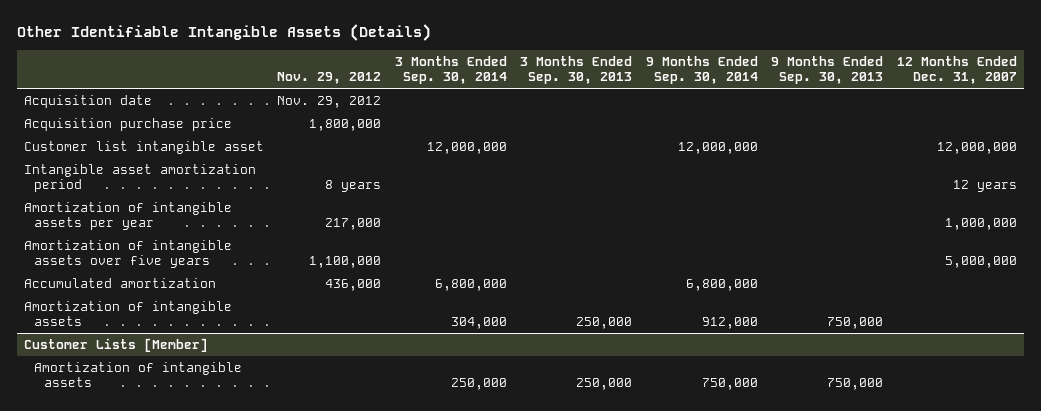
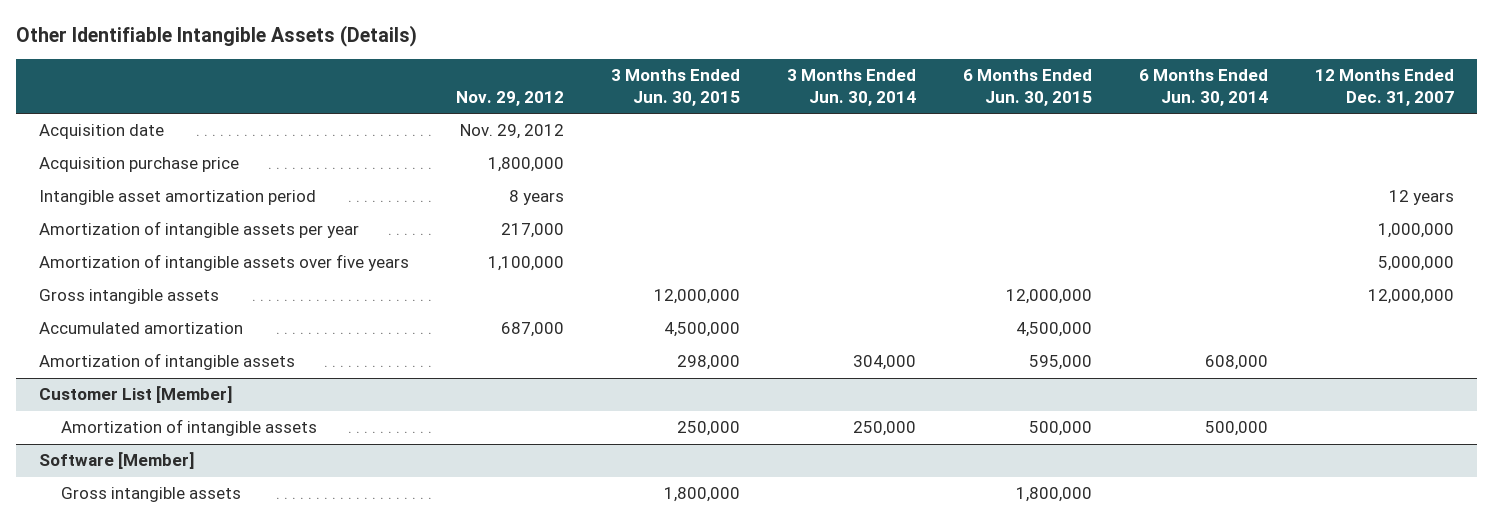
[394,56,507,85] 3 Months Ended Sep. 30, 2014 -> none
[520,56,633,85] 3 Months Ended Sep. 30, 2013 -> none
[645,56,758,85] 9 Months Ended Sep. 30, 2014 -> none
[771,56,884,85] 9 Months Ended Sep. 30, 2013 -> none
none -> [610,69,740,107] 3 Months Ended Jun. 30, 2015
none -> [786,69,916,107] 3 Months Ended Jun. 30, 2014
none -> [962,69,1092,107] 6 Months Ended Jun. 30, 2015
none -> [1138,69,1268,107] 6 Months Ended Jun. 30, 2014
[23,141,264,155] Customer list intangible asset -> none
none -> [38,289,219,305] Gross intangible assets
[325,279,382,292] 436,000 -> [500,322,564,338] 687,000
[23,338,208,353] Customer Lists [Member] -> [38,386,232,404] Customer List [Member]
none -> [38,452,194,470] Software [Member]
none -> [61,487,242,503] Gross intangible assets

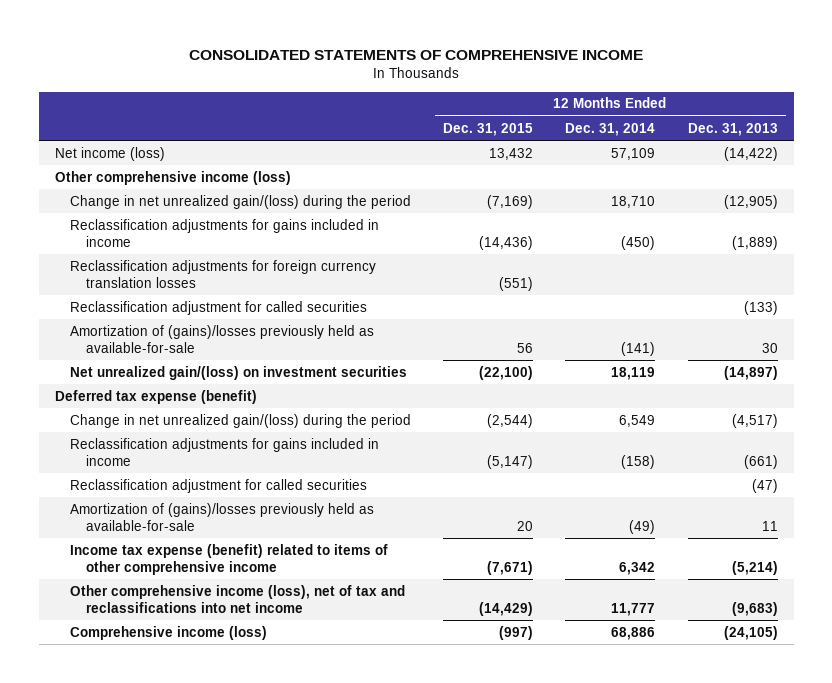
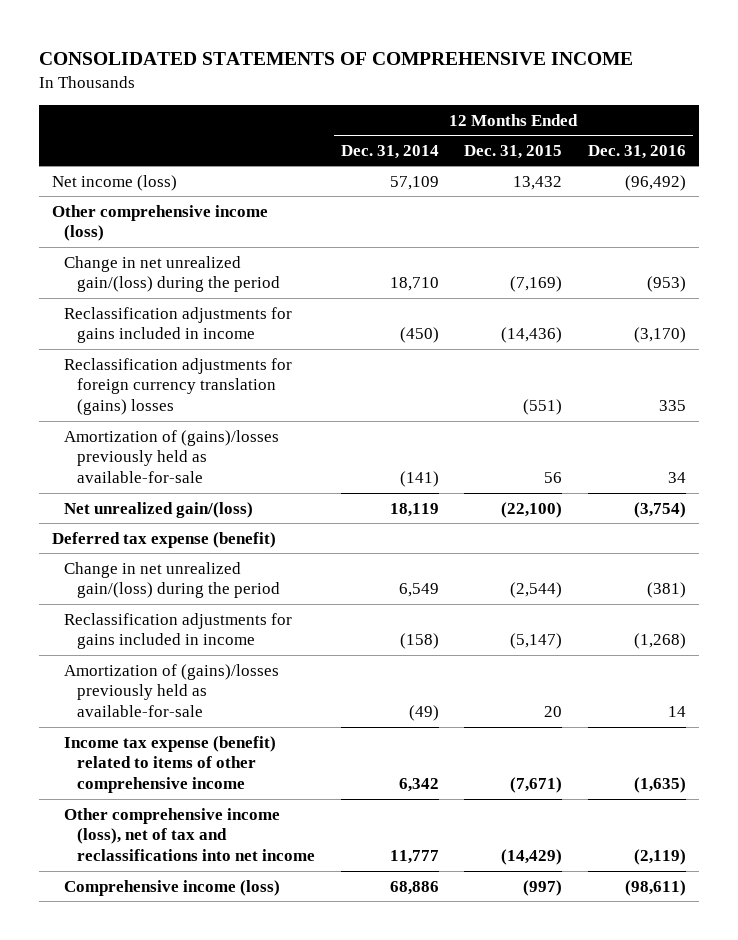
[687,122,778,136] Dec. 31, 2013 -> none
none -> [588,144,687,159] Dec. 31, 2016
[70,300,368,315] Reclassification adjustment for called securities -> none
[70,259,377,288] Reclassification adjustments for foreign currency translation losses -> [64,357,293,416] Reclassification adjustments for foreign currency translation (gains) losses
[70,365,408,380] Net unrealized gain/(loss) on investment securities -> [64,501,254,518] Net unrealized gain/(loss)
[70,478,368,493] Reclassification adjustment for called securities -> none

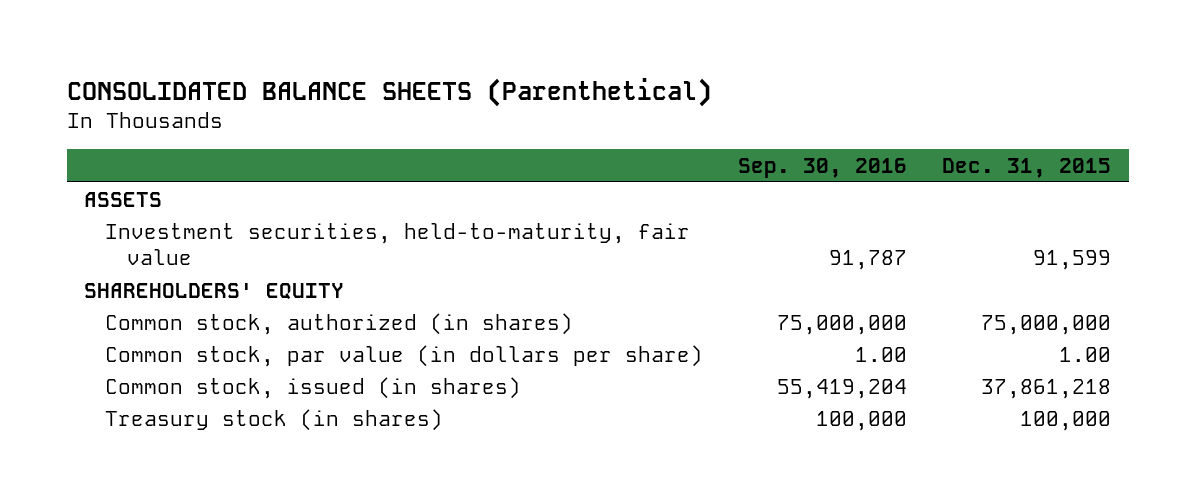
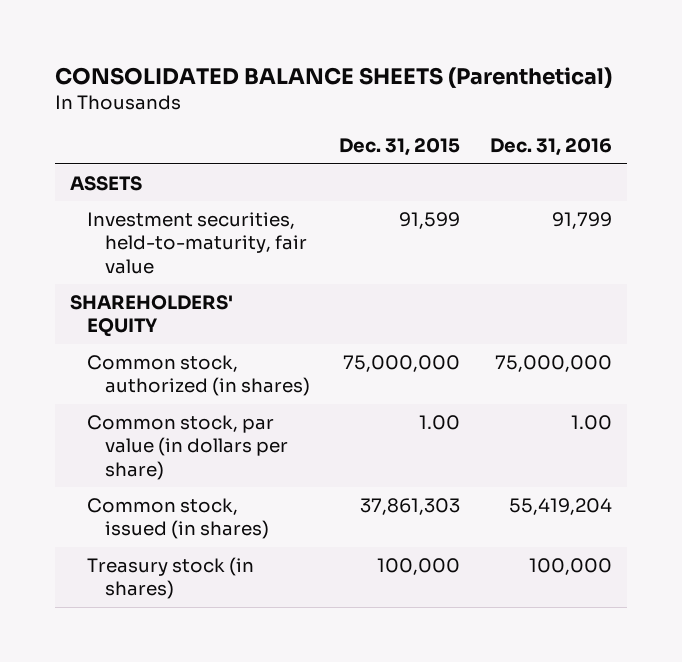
[738,158,908,179] Sep. 30, 2016 -> none
none -> [489,138,612,157] Dec. 31, 2016
[981,378,1112,399] 37,861,218 -> [360,497,461,515] 37,861,303

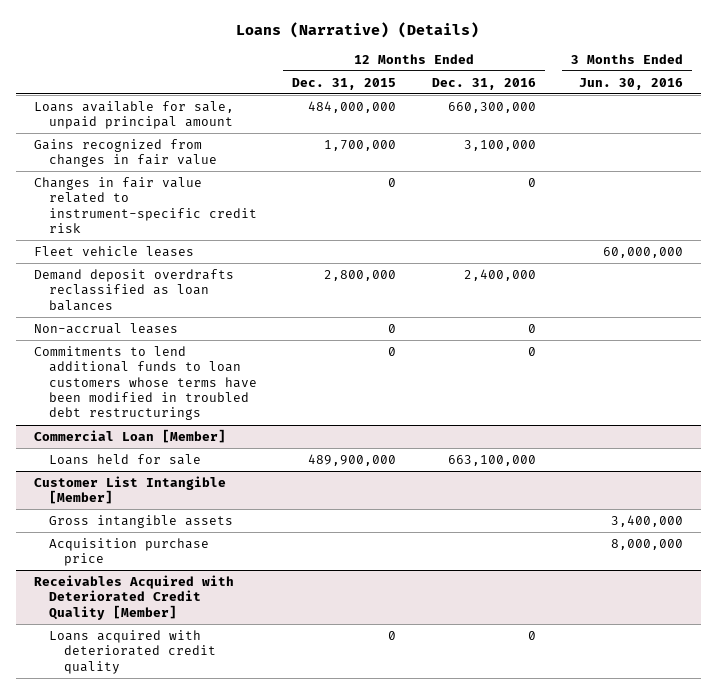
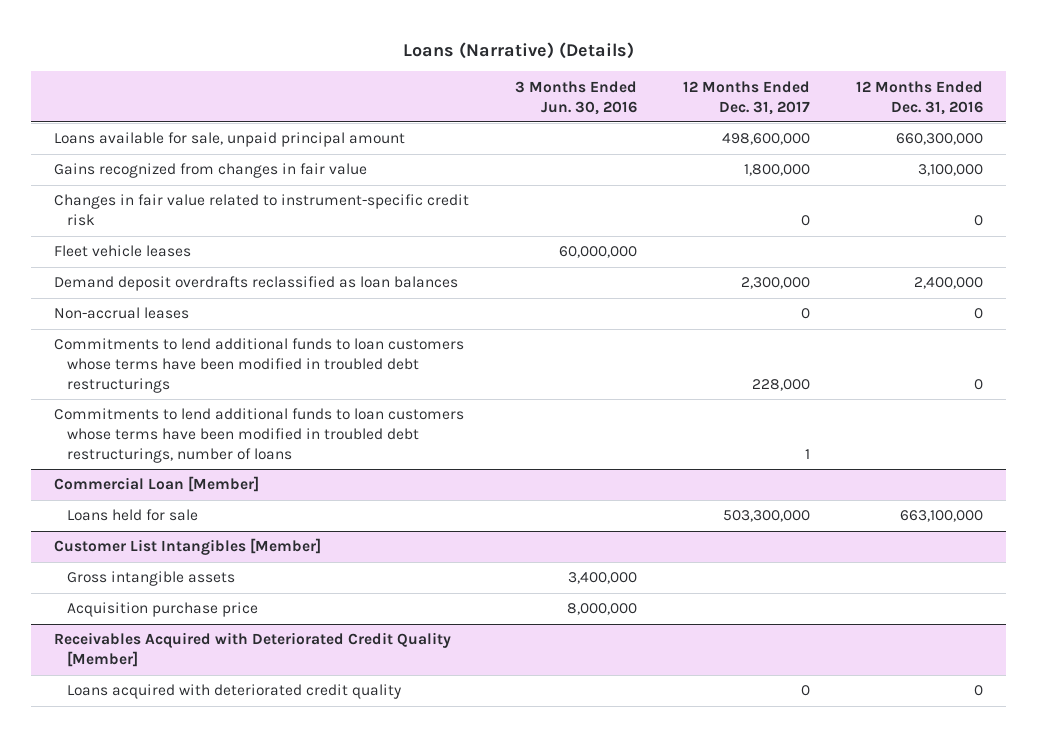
[292,77,397,90] Dec. 31, 2015 -> none
none -> [683,80,811,115] 12 Months Ended Dec. 31, 2017
none -> [54,408,465,464] Commitments to lend additional funds to loan customers whose terms have been modified in troubled debt restructurings, number of loans
[33,475,226,505] Customer List Intangible [Member] -> [54,538,322,556] Customer List Intangibles [Member]

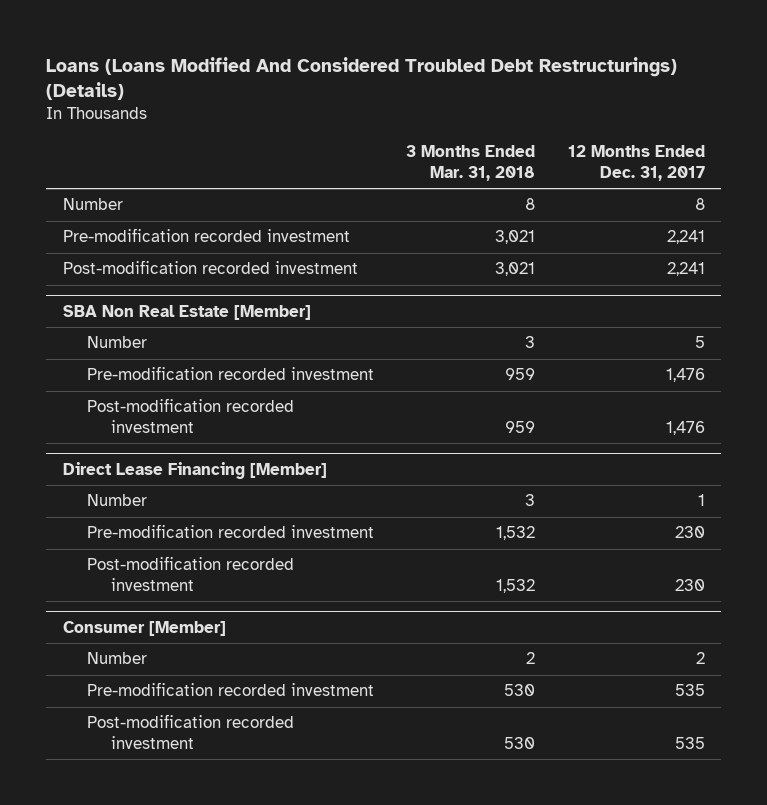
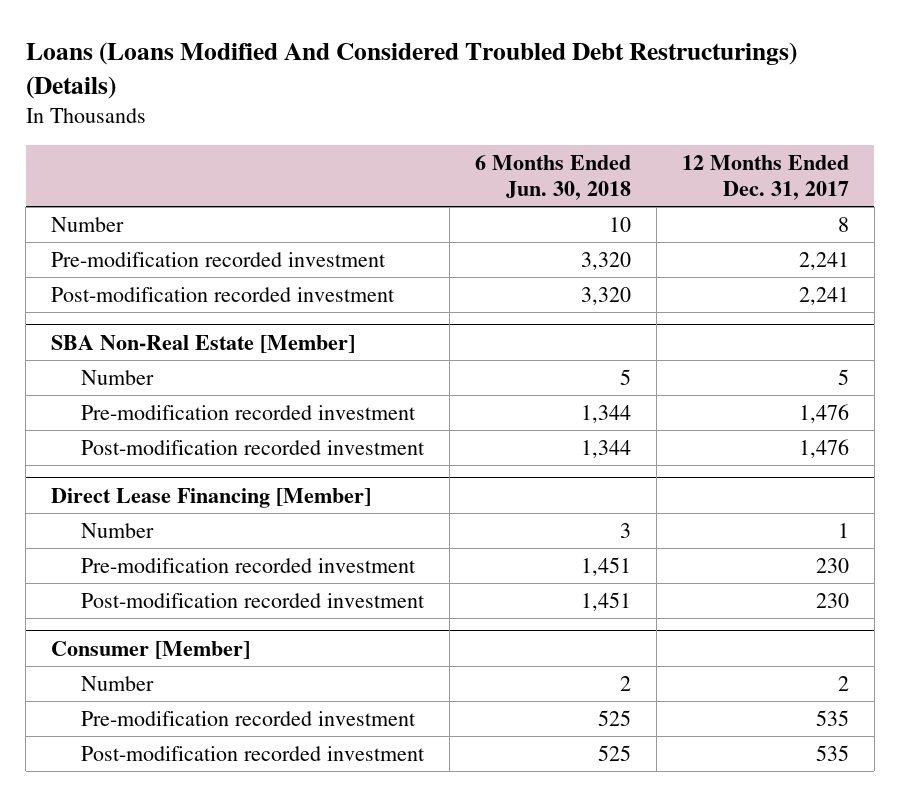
[406,145,536,181] 3 Months Ended Mar. 31, 2018 -> none
none -> [475,155,632,200] 6 Months Ended Jun. 30, 2018
[62,304,311,320] SBA Non Real Estate [Member] -> [50,334,355,353] SBA Non-Real Estate [Member]

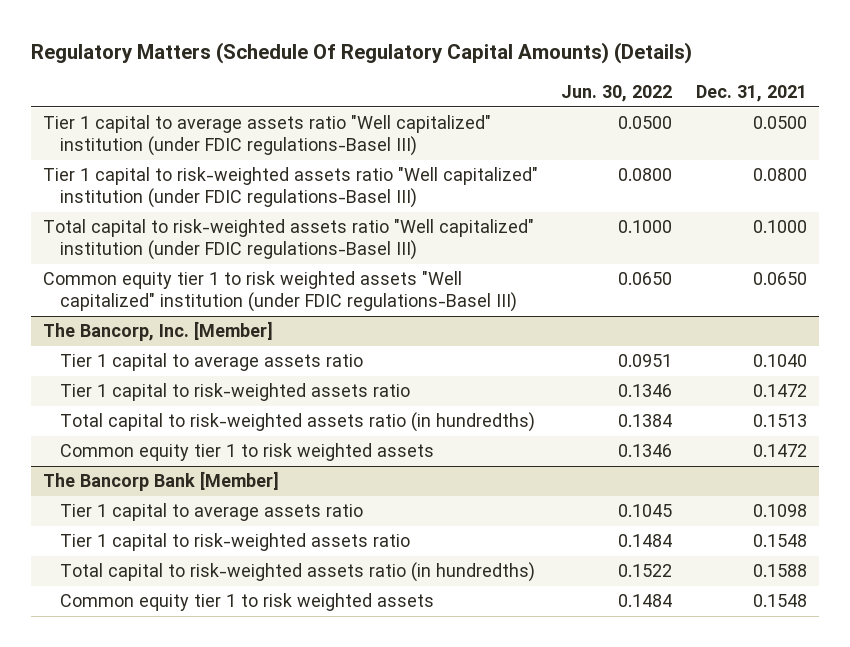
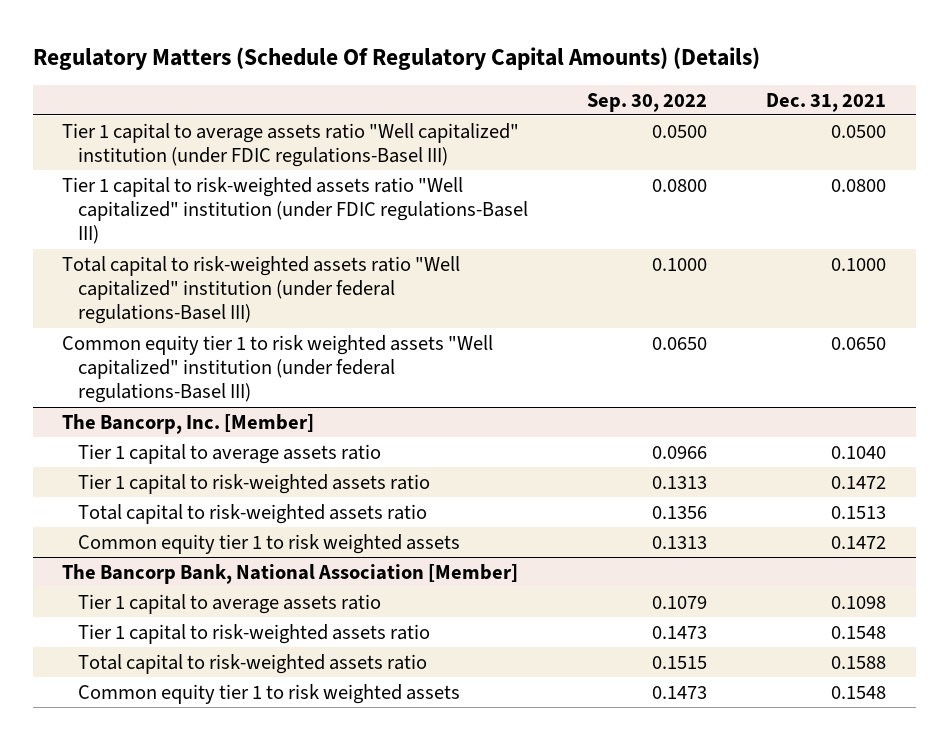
[561,85,673,103] Jun. 30, 2022 -> none
none -> [587,92,708,112] Sep. 30, 2022
[43,219,535,261] Total capital to risk-weighted assets ratio "Well capitalized" institution (under FDIC regulations-Basel III) -> [62,255,461,325] Total capital to risk-weighted assets ratio "Well capitalized" institution (under federal regulations-Basel III)
[43,271,517,313] Common equity tier 1 to risk weighted assets "Well capitalized" institution (under FDIC regulations-Basel III) -> [62,334,494,404] Common equity tier 1 to risk weighted assets "Well capitalized" institution (under federal regulations-Basel III)
[59,412,535,433] Total capital to risk-weighted assets ratio (in hundredths) -> [78,503,428,524] Total capital to risk-weighted assets ratio
[43,471,280,492] The Bancorp Bank [Member] -> [62,563,519,584] The Bancorp Bank, National Association [Member]
[59,562,535,583] Total capital to risk-weighted assets ratio (in hundredths) -> [78,653,428,674] Total capital to risk-weighted assets ratio

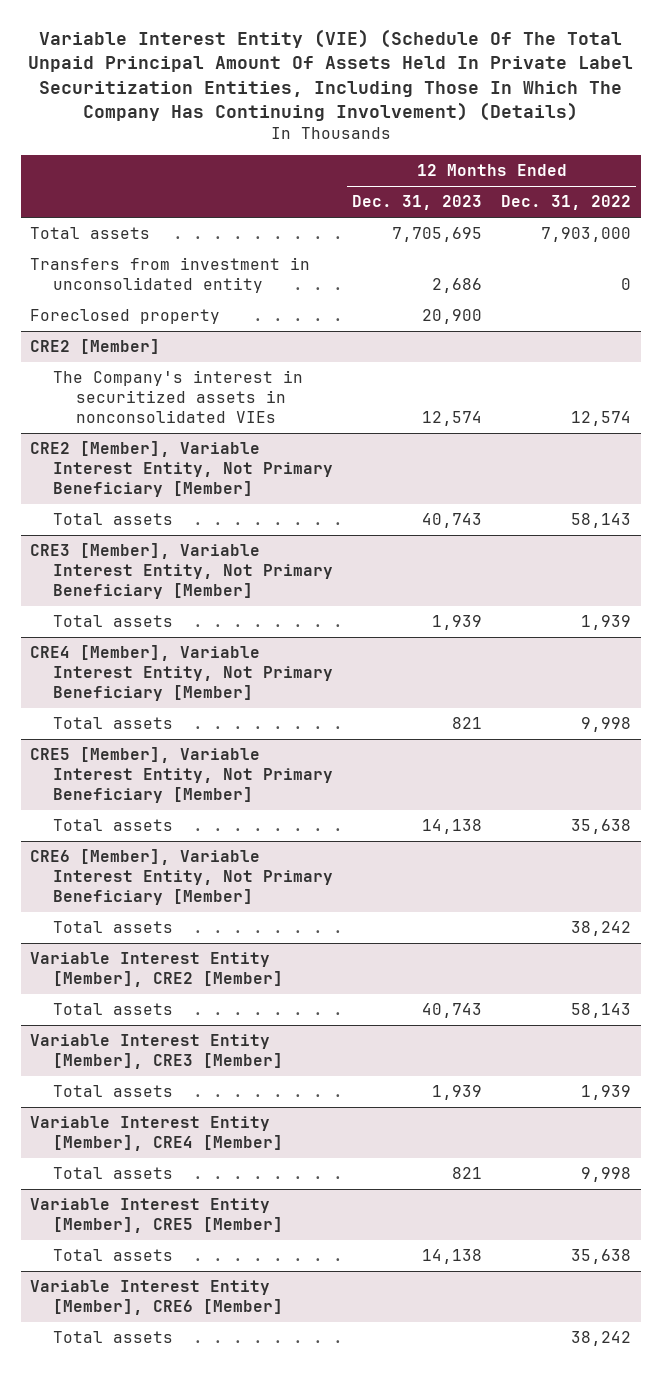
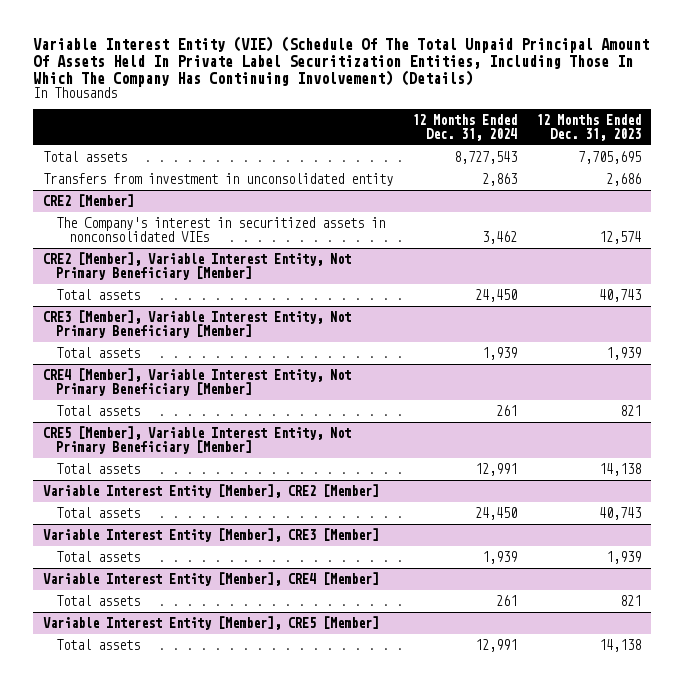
[501,195,632,211] Dec. 31, 2022 -> none
none -> [412,113,518,141] 12 Months Ended Dec. 31, 2024
[30,309,221,325] Foreclosed property -> none
[30,849,333,905] CRE6 [Member], Variable Interest Entity, Not Primary Beneficiary [Member] -> none
[52,921,173,934] Total assets -> none
[30,1280,283,1316] Variable Interest Entity [Member], CRE6 [Member] -> none
[52,1331,173,1344] Total assets -> none

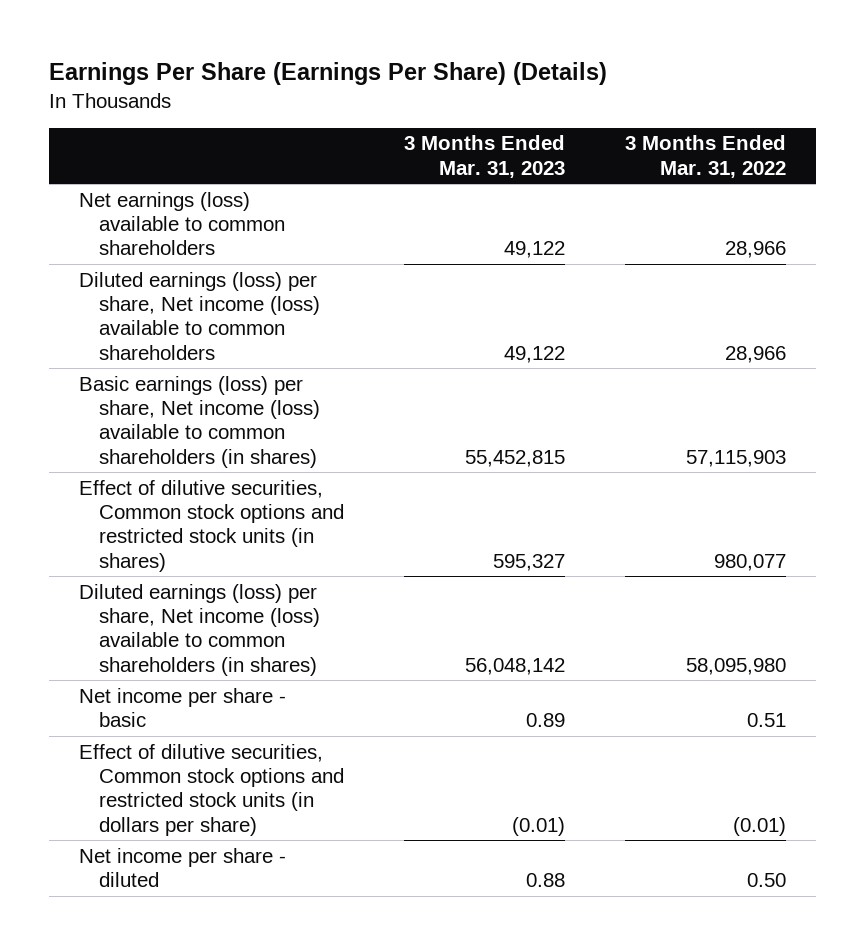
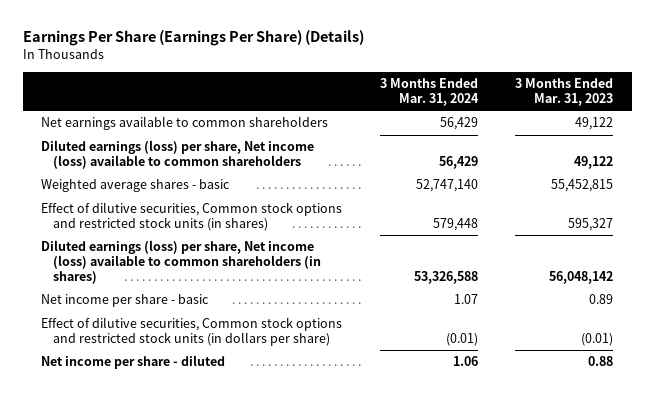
[624,135,786,178] 3 Months Ended Mar. 31, 2022 -> none
none -> [379,78,479,107] 3 Months Ended Mar. 31, 2024
[78,191,286,256] Net earnings (loss) available to common shareholders -> [41,116,329,131] Net earnings available to common shareholders
[78,375,321,468] Basic earnings (loss) per share, Net income (loss) available to common shareholders (in shares) -> [41,179,231,193] Weighted average shares - basic

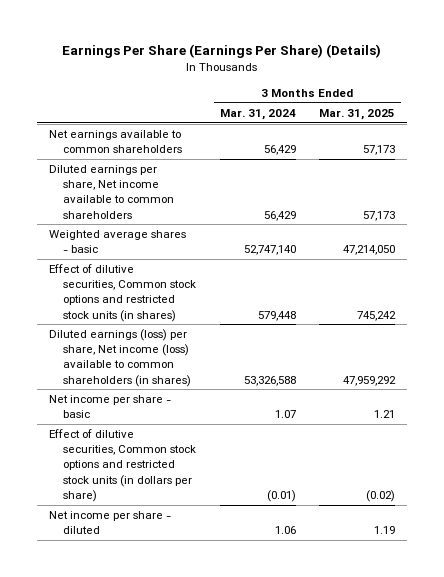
[515,78,614,107] 3 Months Ended Mar. 31, 2023 -> none
none -> [319,108,396,120] Mar. 31, 2025
[41,140,315,170] Diluted earnings (loss) per share, Net income (loss) available to common shareholders -> [49,165,174,219] Diluted earnings per share, Net income available to common shareholders

